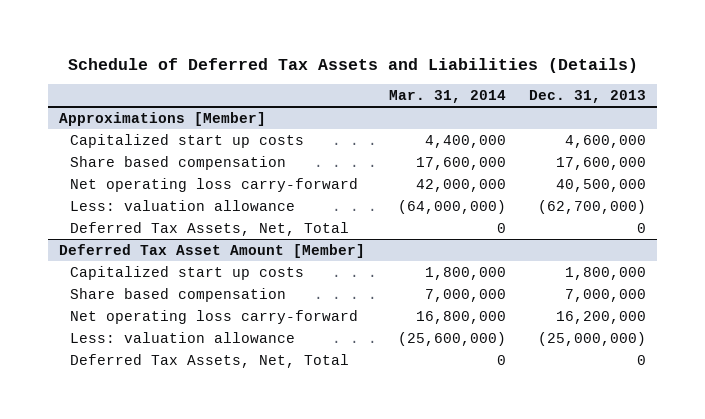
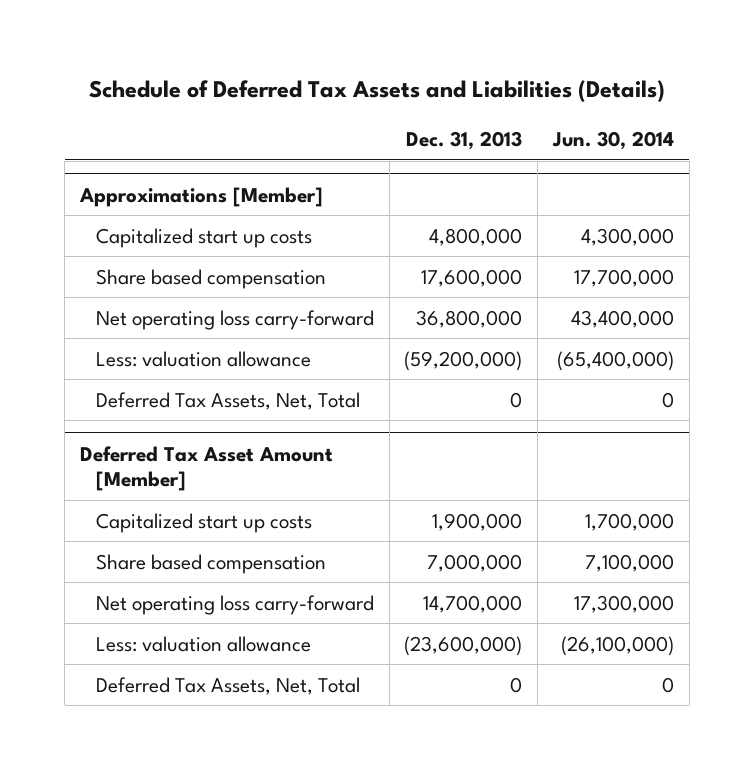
[388,89,506,103] Mar. 31, 2014 -> none
none -> [551,130,674,150] Jun. 30, 2014
[564,134,646,148] 4,600,000 -> [429,227,523,246] 4,800,000
[555,178,646,192] 40,500,000 -> [416,309,523,328] 36,800,000
[537,199,646,214] (62,700,000) -> [404,350,523,371] (59,200,000)
[564,266,646,280] 1,800,000 -> [432,512,523,531] 1,900,000
[555,310,646,324] 16,200,000 -> [423,594,523,613] 14,700,000
[537,331,646,346] (25,000,000) -> [404,635,523,656] (23,600,000)

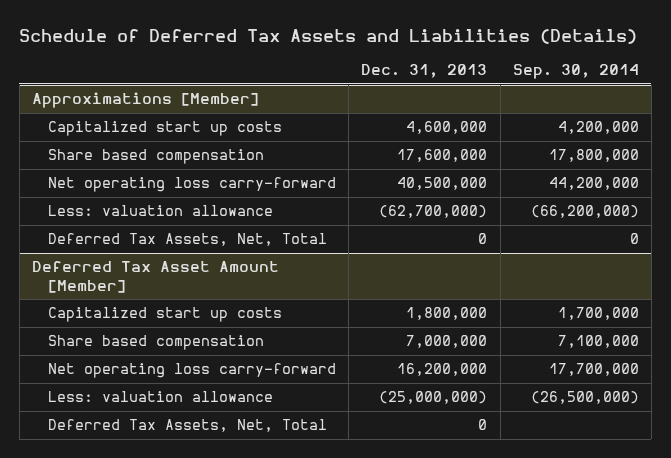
[551,130,674,150] Jun. 30, 2014 -> none
none -> [512,64,639,80] Sep. 30, 2014
[429,227,523,246] 4,800,000 -> [406,121,488,135] 4,600,000
[416,309,523,328] 36,800,000 -> [397,177,488,191] 40,500,000
[404,350,523,371] (59,200,000) -> [379,205,488,219] (62,700,000)
[432,512,523,531] 1,900,000 -> [406,307,488,321] 1,800,000
[423,594,523,613] 14,700,000 -> [397,363,488,377] 16,200,000
[404,635,523,656] (23,600,000) -> [379,391,488,405] (25,000,000)

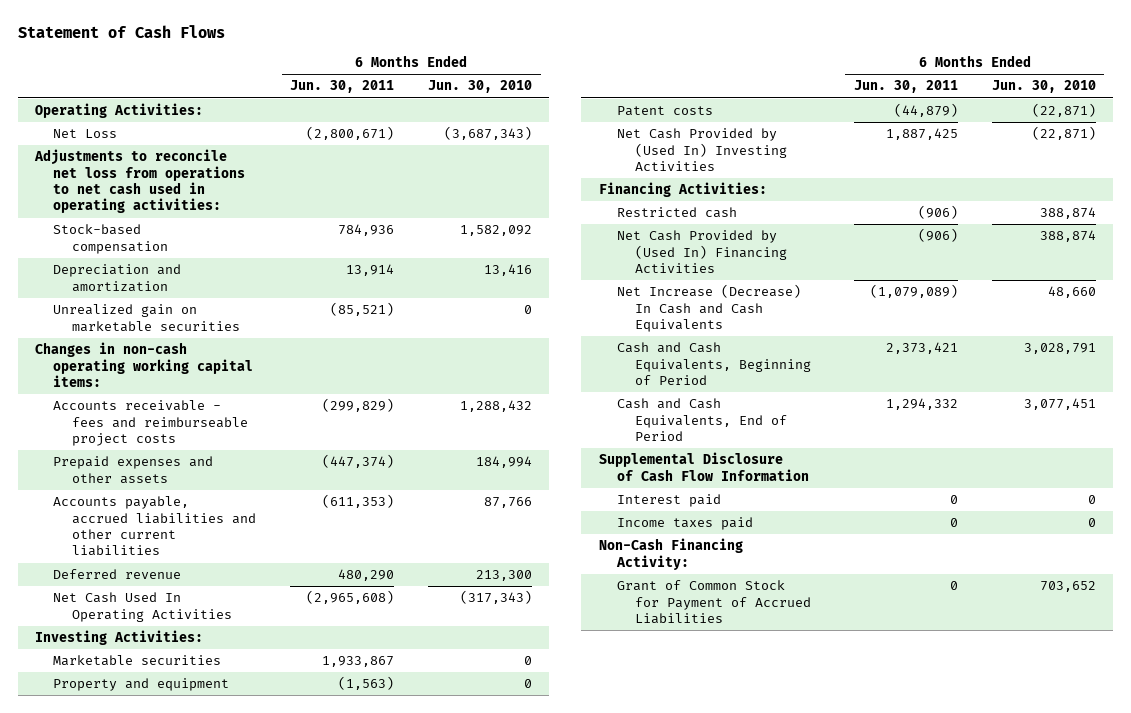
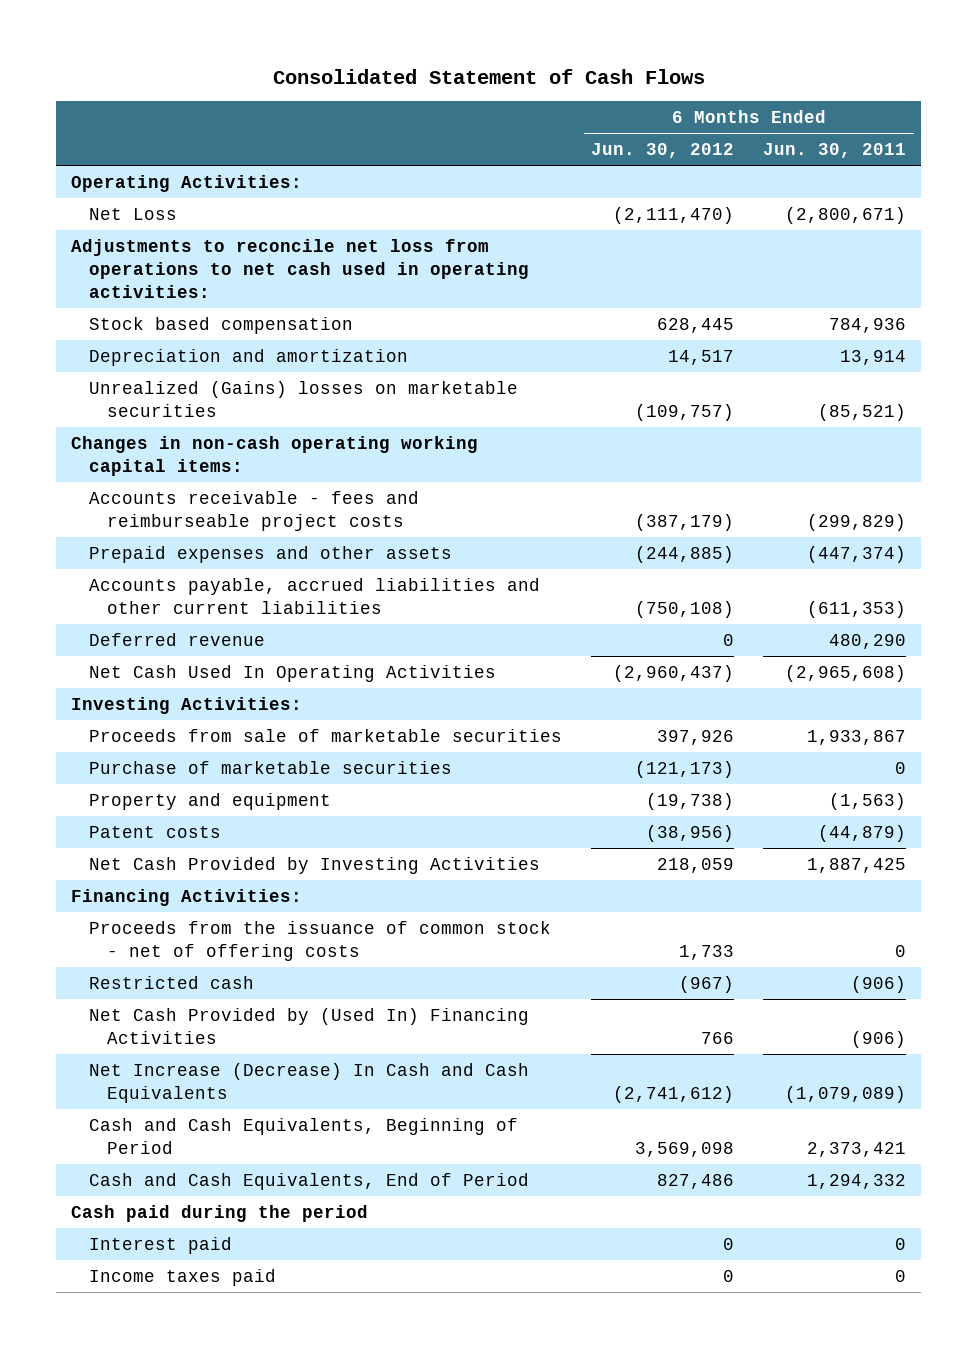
[17,24,225,38] Statement of Cash Flows -> [272,68,705,84] Consolidated Statement of Cash Flows
[428,80,533,94] Jun. 30, 2010 -> none
none -> [591,143,735,159] Jun. 30, 2012
[53,224,168,254] Stock-based compensation -> [89,316,354,334] Stock based compensation
[53,304,240,332] Unrealized gain on marketable securities -> [89,380,519,417] Unrealized (Gains) losses on marketable securities
none -> [89,728,563,742] Proceeds from sale of marketable securities
[53,655,222,667] Marketable securities -> [89,760,453,774] Purchase of marketable securities
[322,656,395,668] 1,933,867 -> [895,761,907,774] 0
[617,128,788,172] Net Cash Provided by (Used In) Investing Activities -> [89,856,541,874] Net Cash Provided by Investing Activities
none -> [89,920,552,961] Proceeds from the issuance of common stock - net of offering costs
[598,452,810,481] Supplemental Disclosure of Cash Flow Information -> none
none -> [70,1204,368,1222] Cash paid during the period
[598,538,743,570] Non-Cash Financing Activity: -> none
[617,580,812,625] Grant of Common Stock for Payment of Accrued Liabilities -> none

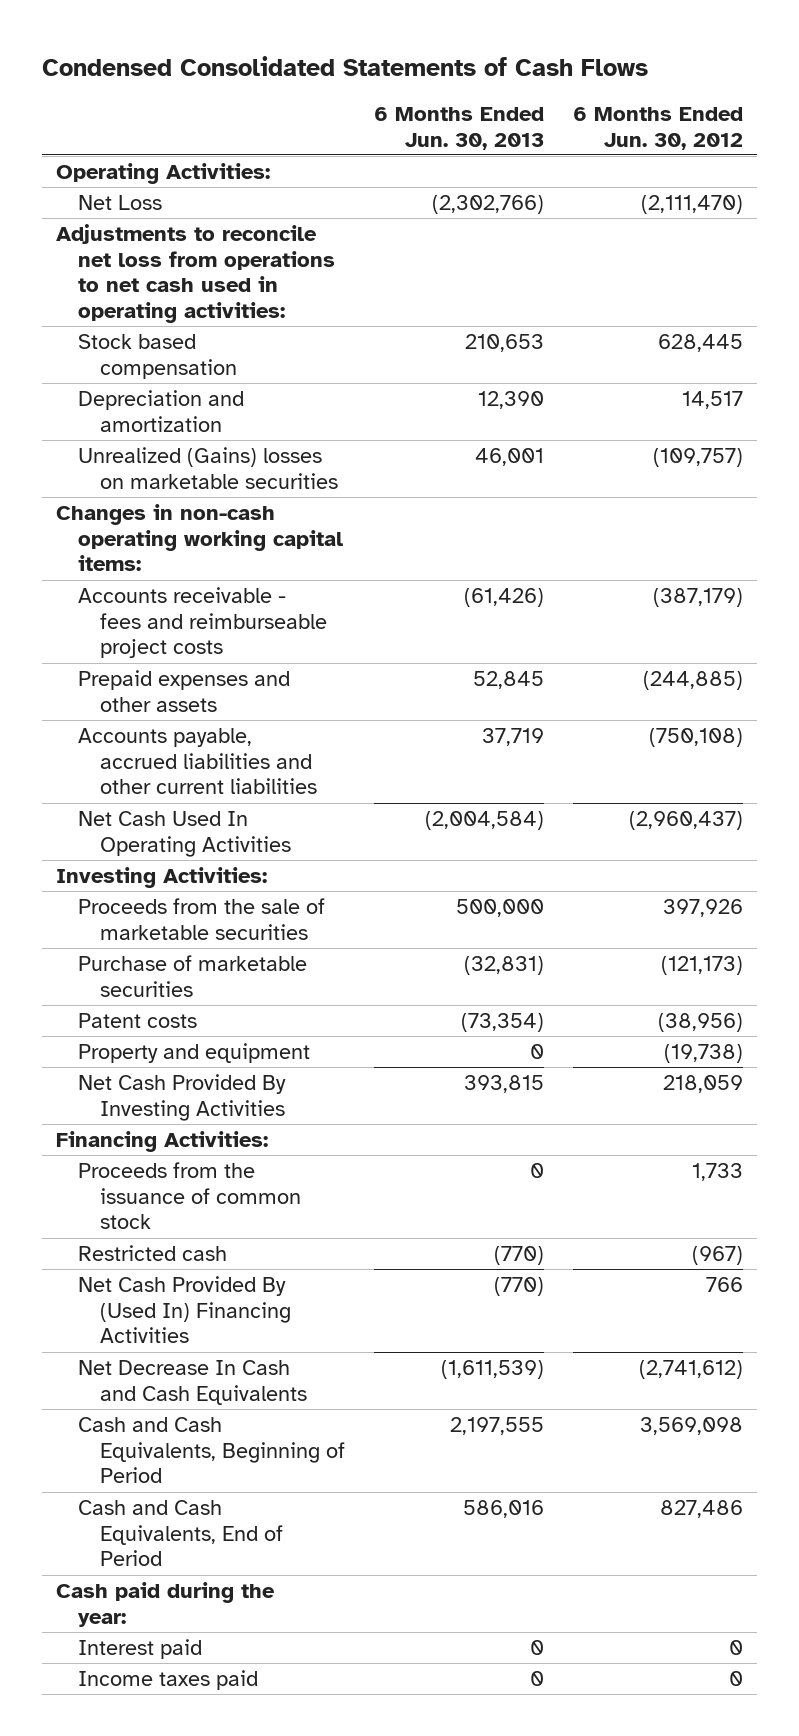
[272,68,705,84] Consolidated Statement of Cash Flows -> [41,55,648,76] Condensed Consolidated Statements of Cash Flows
[763,143,907,159] Jun. 30, 2011 -> none
none -> [373,107,544,150] 6 Months Ended Jun. 30, 2013
[89,632,266,646] Deferred revenue -> none
[89,728,563,742] Proceeds from sale of marketable securities -> [78,898,326,940] Proceeds from the sale of marketable securities
[89,792,332,810] Property and equipment -> [78,1043,311,1064] Property and equipment
[89,856,541,874] Net Cash Provided by Investing Activities -> [78,1074,287,1121] Net Cash Provided By Investing Activities
[89,920,552,961] Proceeds from the issuance of common stock - net of offering costs -> [78,1162,301,1230] Proceeds from the issuance of common stock
[89,1007,530,1044] Net Cash Provided by (Used In) Financing Activities -> [78,1276,291,1344] Net Cash Provided By (Used In) Financing Activities
[89,1062,530,1103] Net Increase (Decrease) In Cash and Cash Equivalents -> [78,1360,307,1405] Net Decrease In Cash and Cash Equivalents
[70,1204,368,1222] Cash paid during the period -> [56,1582,276,1627] Cash paid during the year:

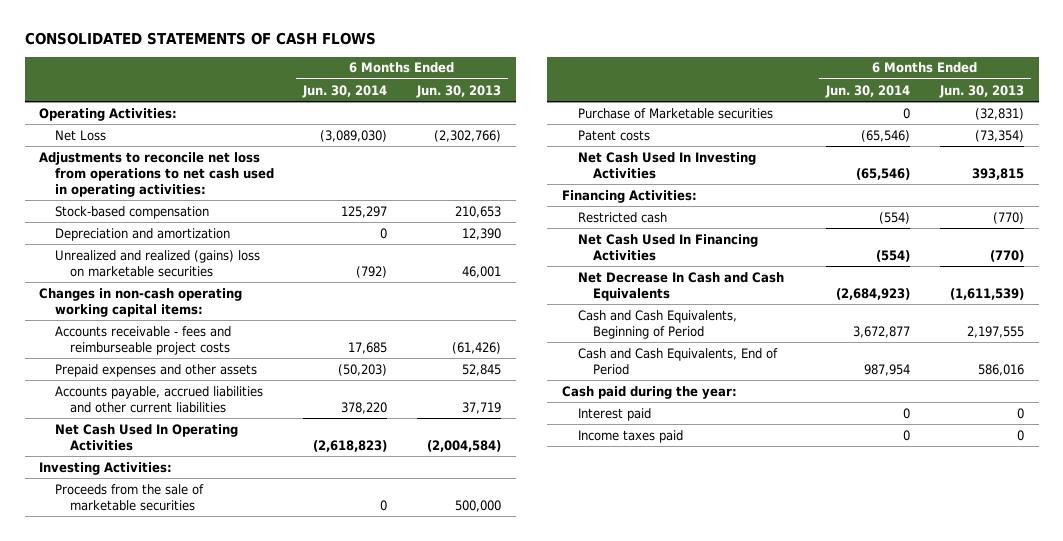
[41,55,648,76] Condensed Consolidated Statements of Cash Flows -> [24,32,376,46] CONSOLIDATED STATEMENTS OF CASH FLOWS
[572,107,743,150] 6 Months Ended Jun. 30, 2012 -> none
none -> [302,84,388,98] Jun. 30, 2014
[78,334,237,379] Stock based compensation -> [54,205,209,219] Stock-based compensation
[78,447,338,489] Unrealized (Gains) losses on marketable securities -> [54,249,260,277] Unrealized and realized (gains) loss on marketable securities
[78,955,308,997] Purchase of marketable securities -> [577,107,773,119] Purchase of Marketable securities
[78,1043,311,1064] Property and equipment -> none
[78,1074,287,1121] Net Cash Provided By Investing Activities -> [577,151,756,179] Net Cash Used In Investing Activities
[78,1162,301,1230] Proceeds from the issuance of common stock -> none
[78,1276,291,1344] Net Cash Provided By (Used In) Financing Activities -> [577,233,758,261] Net Cash Used In Financing Activities

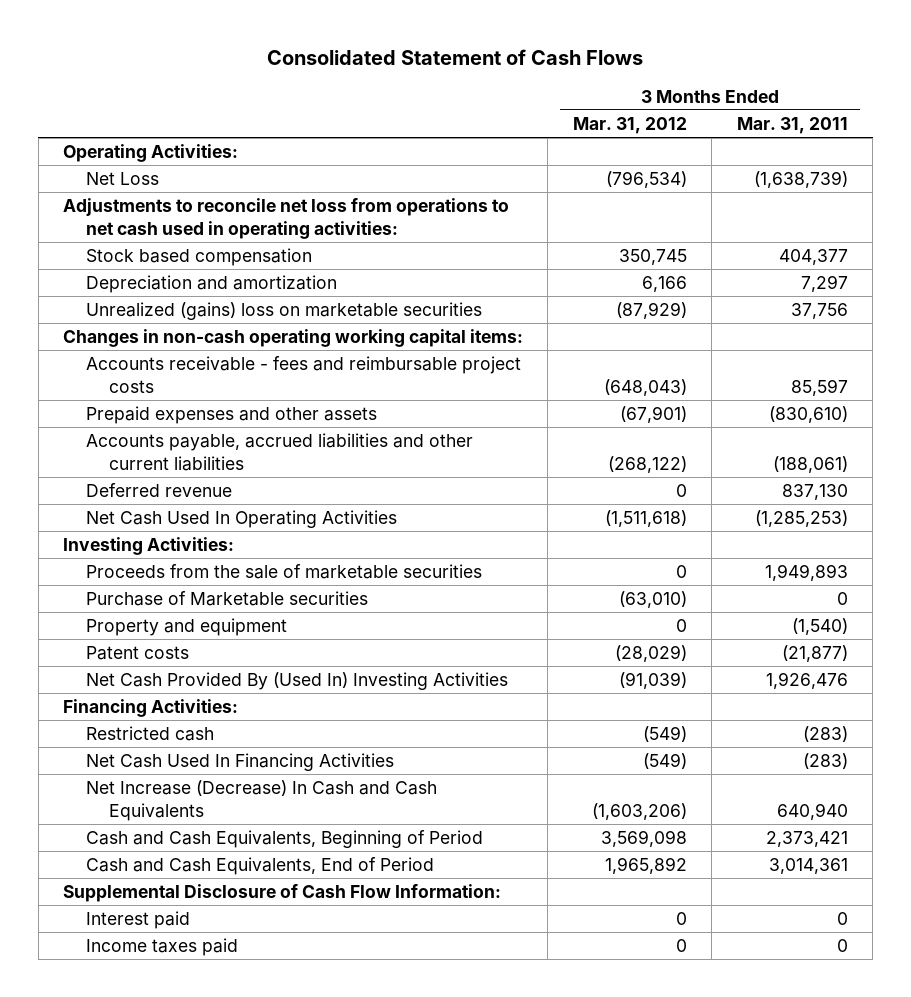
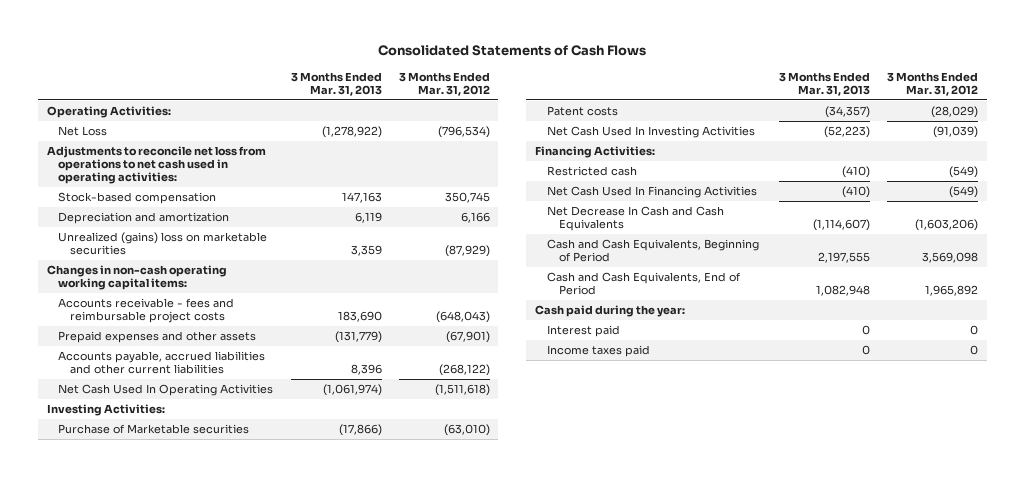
[267,49,644,66] Consolidated Statement of Cash Flows -> [378,45,647,57] Consolidated Statements of Cash Flows
[736,116,848,134] Mar. 31, 2011 -> none
none -> [290,71,382,96] 3 Months Ended Mar. 31, 2013
[85,248,312,267] Stock based compensation -> [58,192,217,205] Stock-based compensation
[85,483,232,498] Deferred revenue -> none
[85,564,482,580] Proceeds from the sale of marketable securities -> none
[85,618,287,637] Property and equipment -> none
[85,672,508,691] Net Cash Provided By (Used In) Investing Activities -> [546,126,755,139] Net Cash Used In Investing Activities
[85,780,437,821] Net Increase (Decrease) In Cash and Cash Equivalents -> [546,206,724,232] Net Decrease In Cash and Cash Equivalents
[62,884,501,903] Supplemental Disclosure of Cash Flow Information: -> none
none -> [534,305,685,318] Cash paid during the year:

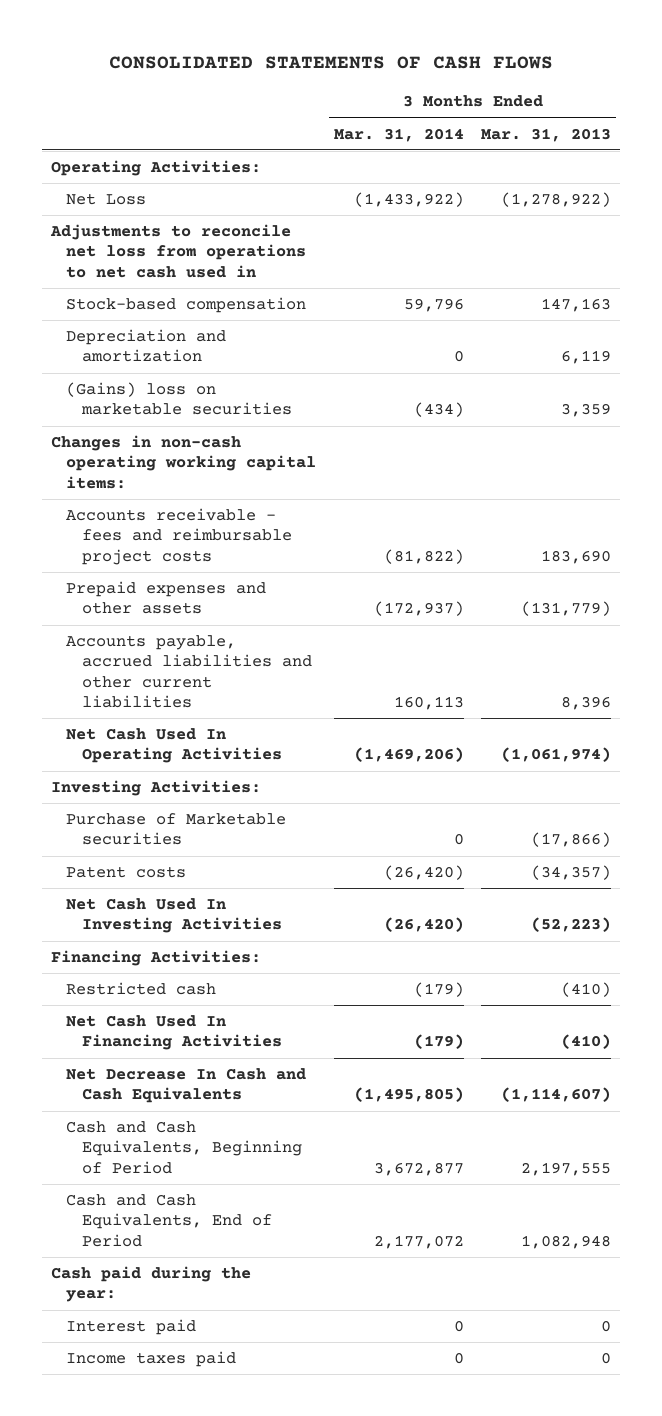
[378,45,647,57] Consolidated Statements of Cash Flows -> [108,56,553,70] CONSOLIDATED STATEMENTS OF CASH FLOWS
[398,71,490,96] 3 Months Ended Mar. 31, 2012 -> none
none -> [333,127,464,142] Mar. 31, 2014
[46,146,266,184] Adjustments to reconcile net loss from operations to net cash used in operating activities: -> [49,224,307,278] Adjustments to reconcile net loss from operations to net cash used in
[58,232,268,256] Unrealized (gains) loss on marketable securities -> [66,382,292,416] (Gains) loss on marketable securities

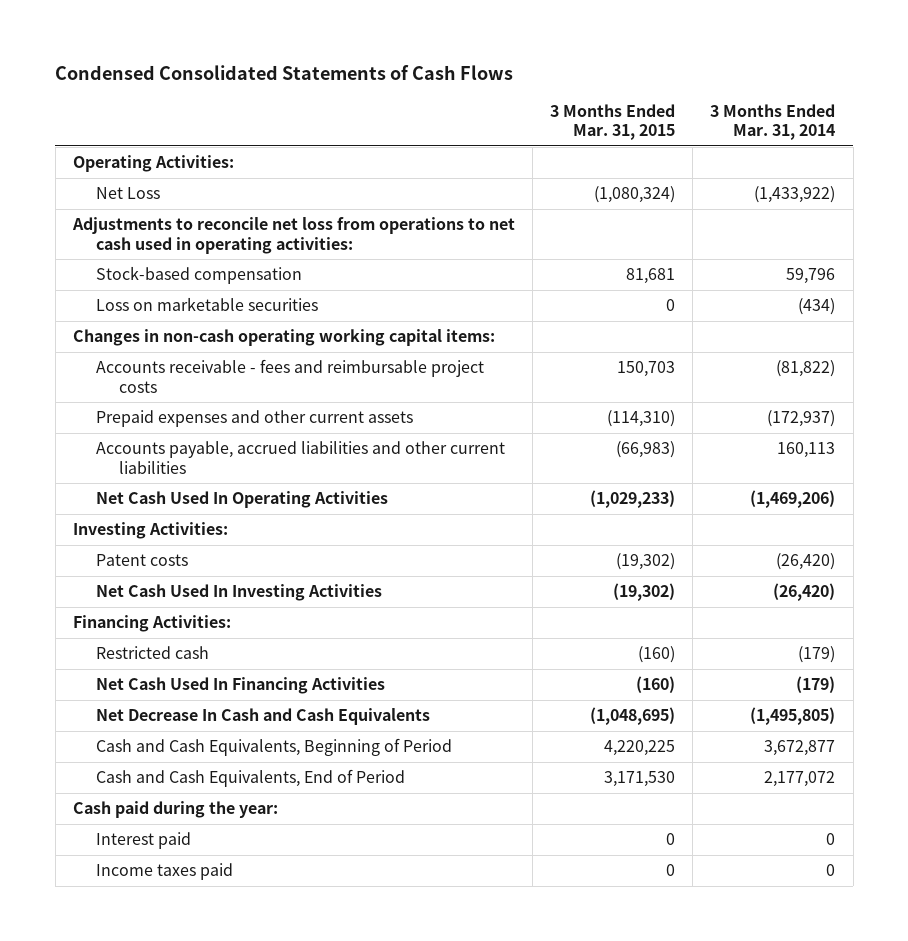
[108,56,553,70] CONSOLIDATED STATEMENTS OF CASH FLOWS -> [55,64,514,80] Condensed Consolidated Statements of Cash Flows
[481,127,612,142] Mar. 31, 2013 -> none
none -> [550,103,676,141] 3 Months Ended Mar. 31, 2015
[49,224,307,278] Adjustments to reconcile net loss from operations to net cash used in -> [71,217,515,254] Adjustments to reconcile net loss from operations to net cash used in operating activities:
[66,329,227,363] Depreciation and amortization -> none
[66,382,292,416] (Gains) loss on marketable securities -> [95,297,318,312] Loss on marketable securities
[66,581,267,615] Prepaid expenses and other assets -> [95,410,413,428] Prepaid expenses and other current assets
[66,813,287,846] Purchase of Marketable securities -> none

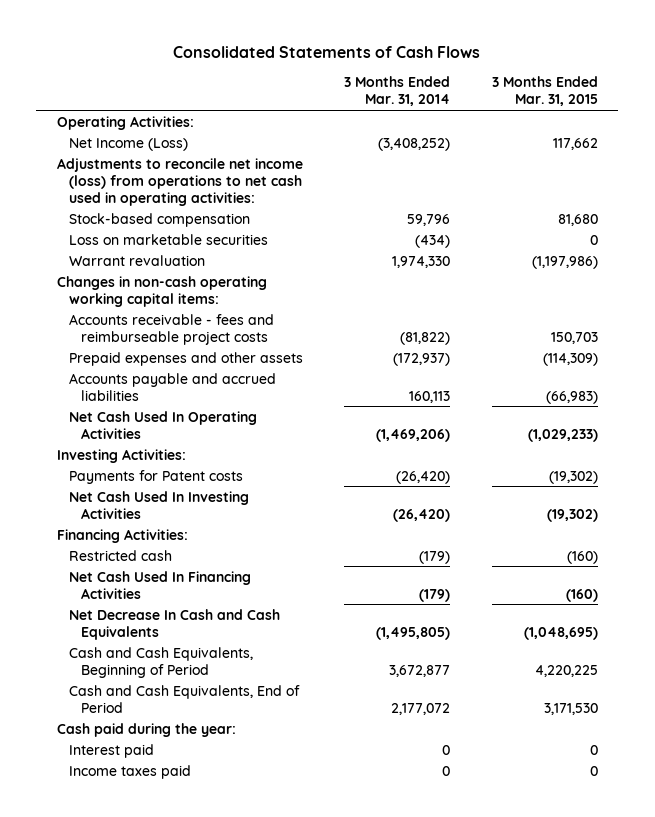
[55,64,514,80] Condensed Consolidated Statements of Cash Flows -> [173,45,481,58] Consolidated Statements of Cash Flows
[95,187,160,200] Net Loss -> [69,137,189,151] Net Income (Loss)
[594,186,676,204] (1,080,324) -> [552,137,598,150] 117,662
[754,186,836,204] (1,433,922) -> [378,137,451,151] (3,408,252)
[71,217,515,254] Adjustments to reconcile net loss from operations to net cash used in operating activities: -> [57,157,304,206] Adjustments to reconcile net income (loss) from operations to net cash used in operating activities:
[626,268,676,285] 81,681 -> [557,213,598,226] 81,680
none -> [69,254,206,266] Warrant revaluation
[95,359,484,393] Accounts receivable - fees and reimbursable project costs -> [69,313,275,345] Accounts receivable - fees and reimburseable project costs
[95,410,413,428] Prepaid expenses and other current assets -> [69,351,304,366] Prepaid expenses and other assets
[607,410,676,428] (114,310) -> [542,352,598,366] (114,309)
[95,441,505,474] Accounts payable, accrued liabilities and other current liabilities -> [69,372,277,401] Accounts payable and accrued liabilities
[95,554,188,567] Patent costs -> [69,469,244,484] Payments for Patent costs

